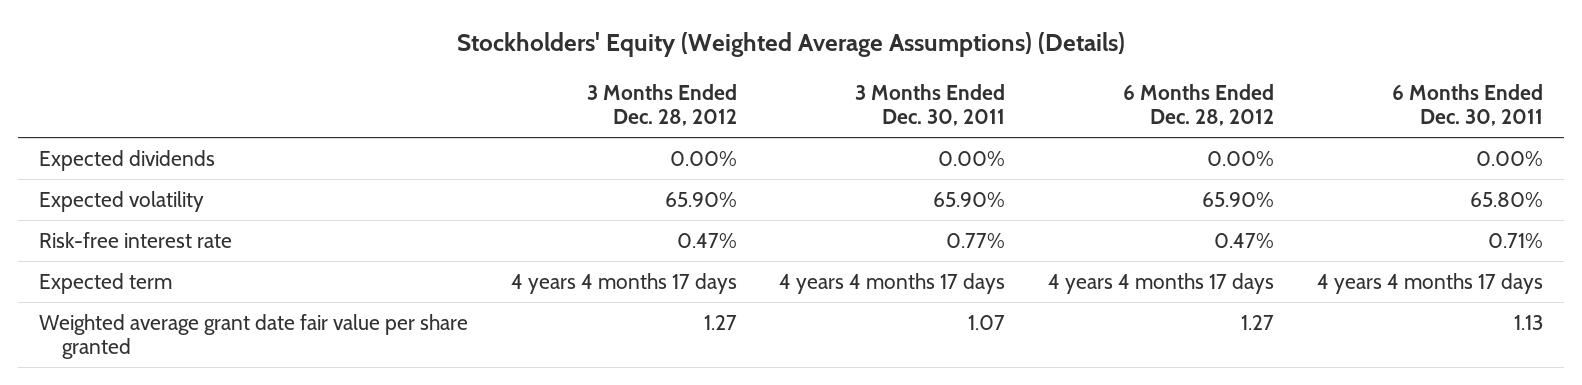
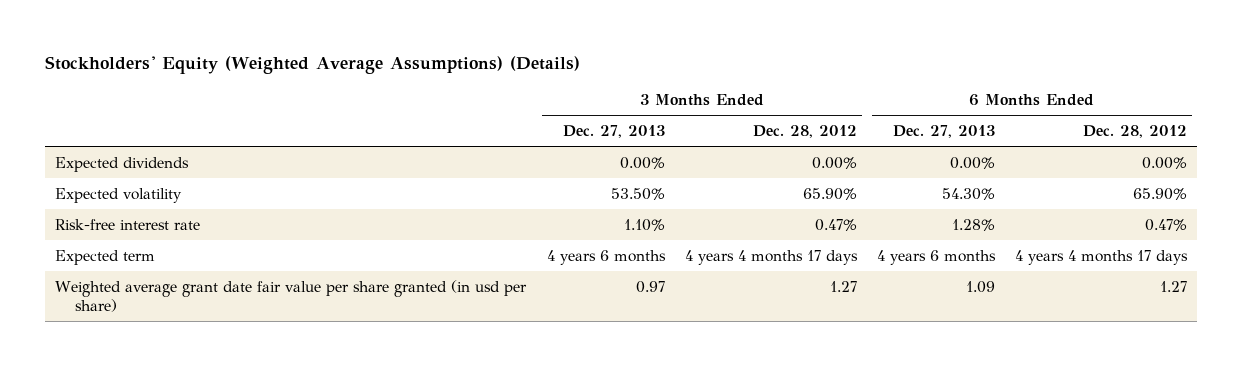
[855,83,1006,127] 3 Months Ended Dec. 30, 2011 -> none
[1391,83,1543,127] 6 Months Ended Dec. 30, 2011 -> none
none -> [562,125,665,139] Dec. 27, 2013
none -> [892,125,995,139] Dec. 27, 2013
[39,313,469,360] Weighted average grant date fair value per share granted -> [55,279,528,312] Weighted average grant date fair value per share granted (in usd per share)

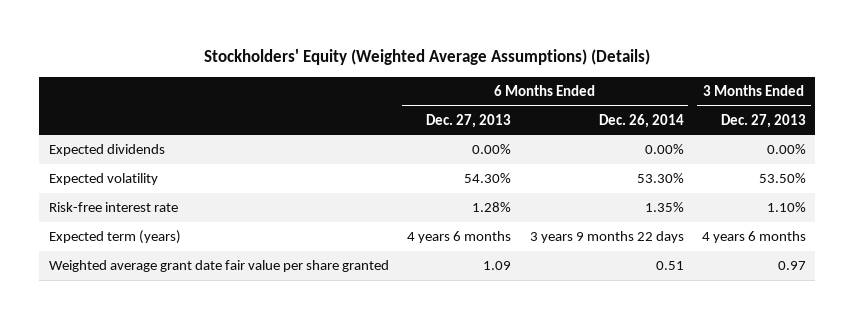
[752,125,857,139] Dec. 28, 2012 -> none
[1082,125,1187,139] Dec. 28, 2012 -> none
none -> [598,113,684,128] Dec. 26, 2014
[55,249,156,265] Expected term -> [48,230,181,245] Expected term (years)
[55,279,528,312] Weighted average grant date fair value per share granted (in usd per share) -> [48,260,389,273] Weighted average grant date fair value per share granted

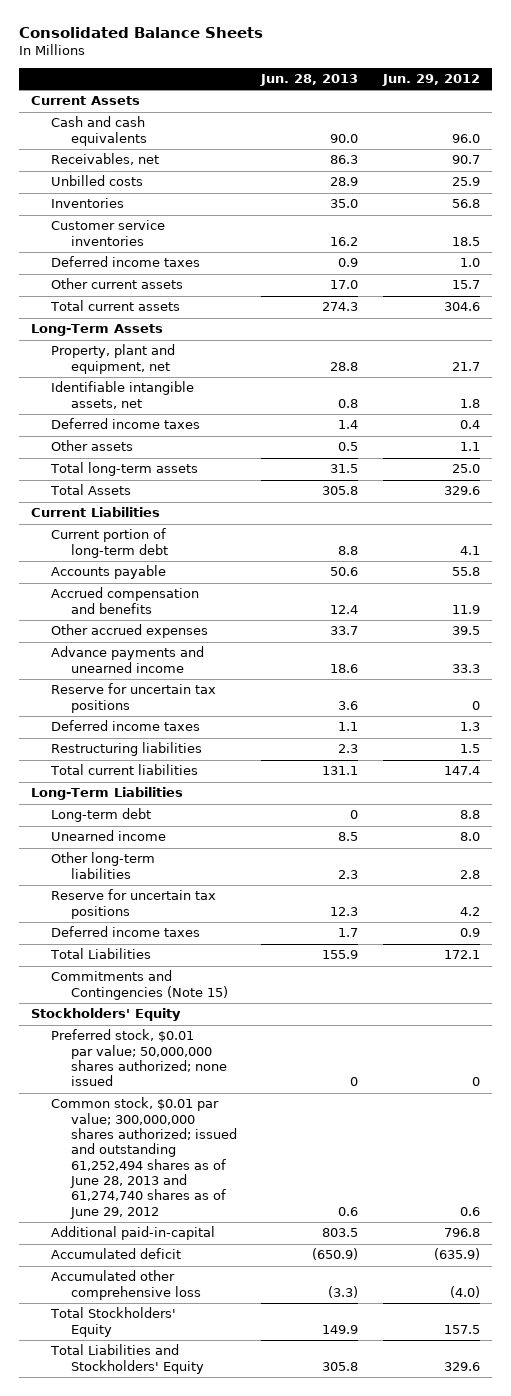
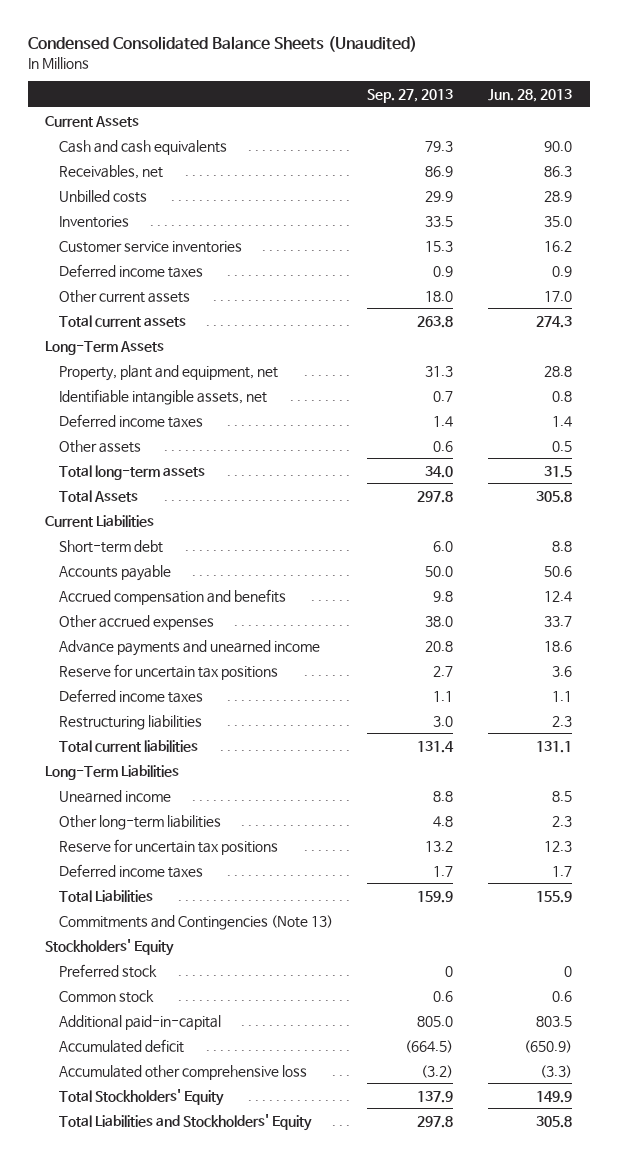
[18,27,263,39] Consolidated Balance Sheets -> [27,36,417,53] Condensed Consolidated Balance Sheets (Unaudited)
[381,74,480,87] Jun. 29, 2012 -> none
none -> [367,89,454,104] Sep. 27, 2013
[50,528,168,558] Current portion of long-term debt -> [58,539,163,553] Short-term debt
[50,808,151,823] Long-term debt -> none
[50,970,228,1000] Commitments and Contingencies (Note 15) -> [58,914,333,930] Commitments and Contingencies (Note 13)
[50,1029,227,1087] Preferred stock, $0.01 par value; 50,000,000 shares authorized; none issued -> [58,963,157,978] Preferred stock
[50,1097,237,1219] Common stock, $0.01 par value; 300,000,000 shares authorized; issued and outstanding 61,252,494 shares as of June 28, 2013 and 61,274,740 shares as of June 29, 2012 -> [58,989,154,1003] Common stock

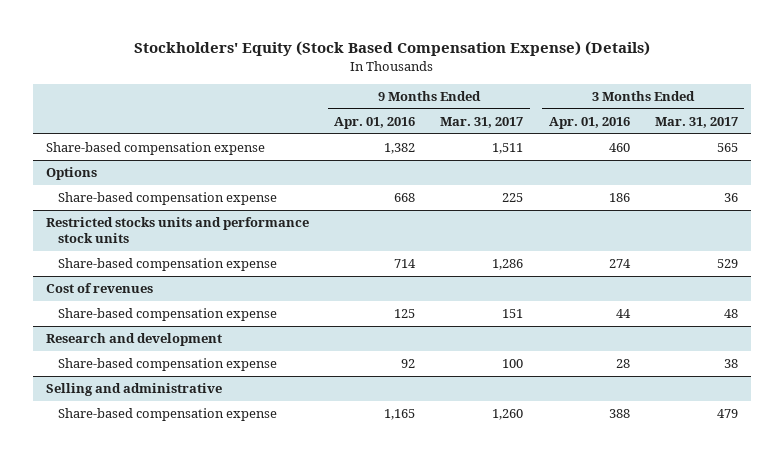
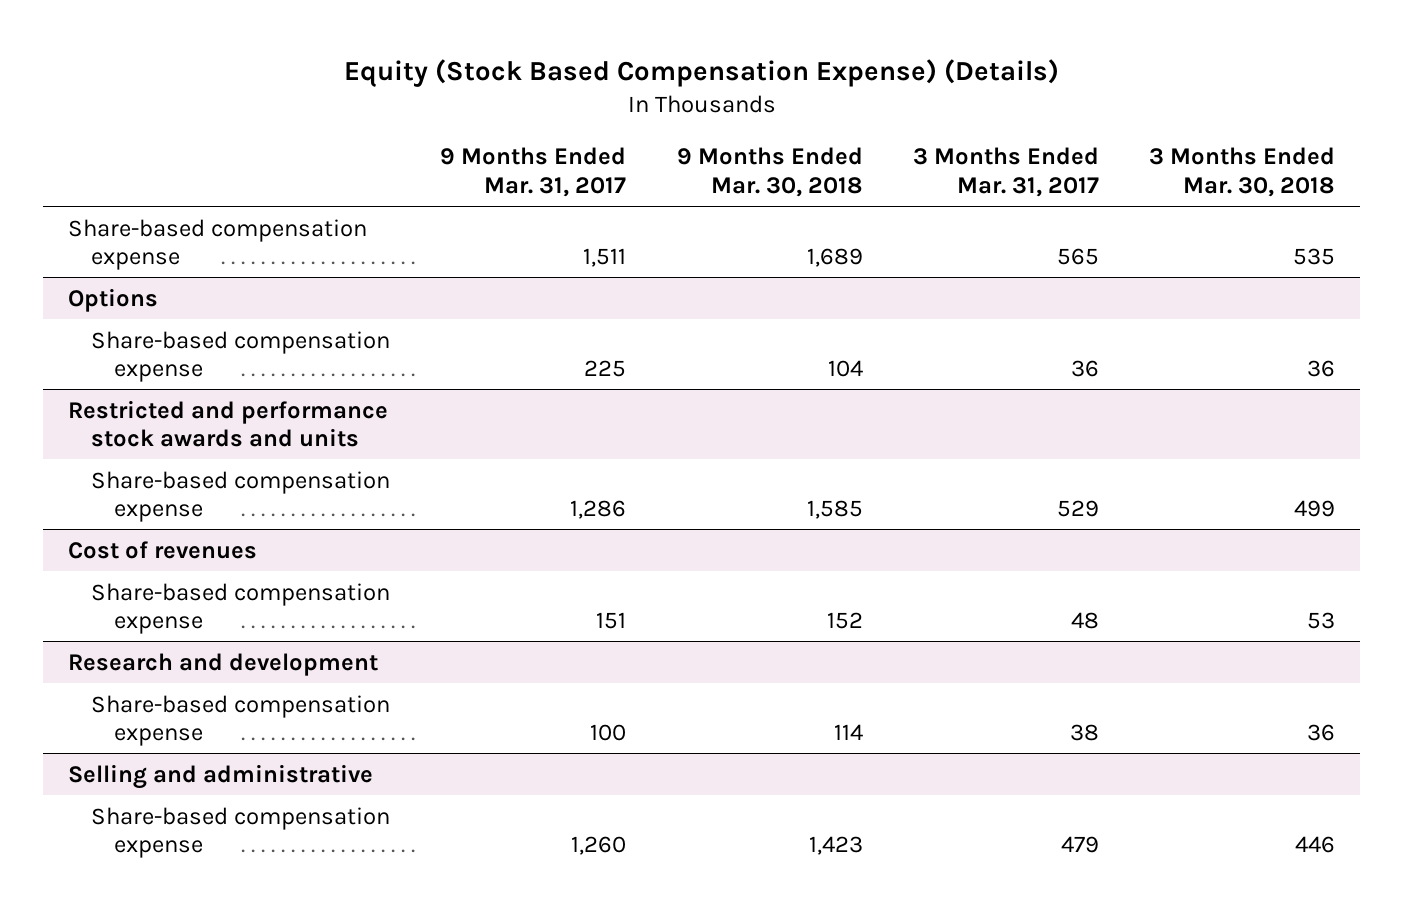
[133,41,650,57] Stockholders' Equity (Stock Based Compensation Expense) (Details) -> [343,59,1059,88] Equity (Stock Based Compensation Expense) (Details)
[334,117,416,130] Apr. 01, 2016 -> none
[548,117,630,130] Apr. 01, 2016 -> none
none -> [676,147,863,197] 9 Months Ended Mar. 30, 2018
none -> [1148,147,1335,197] 3 Months Ended Mar. 30, 2018
[45,217,309,244] Restricted stocks units and performance stock units -> [68,399,389,447] Restricted and performance stock awards and units

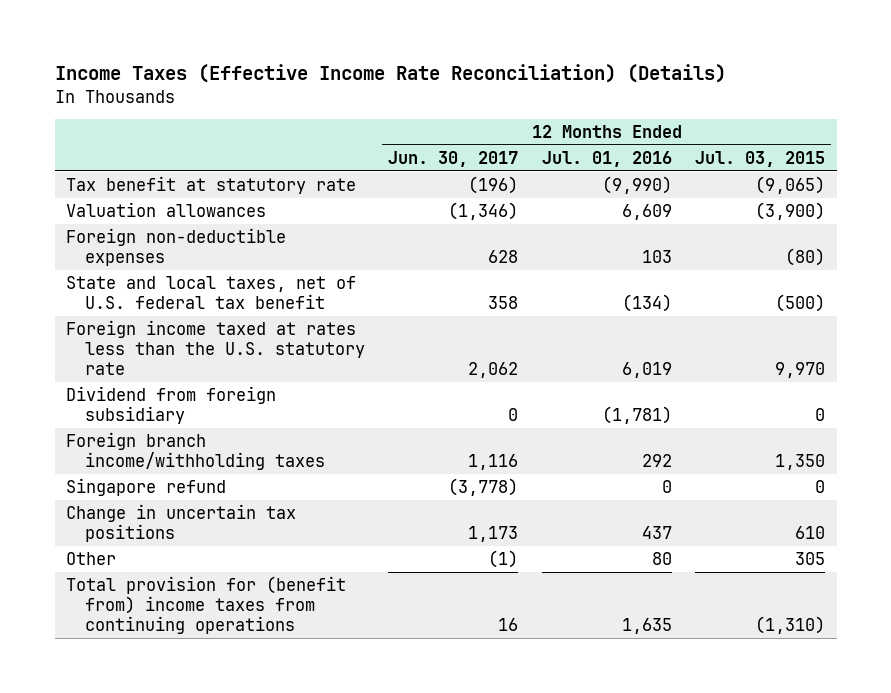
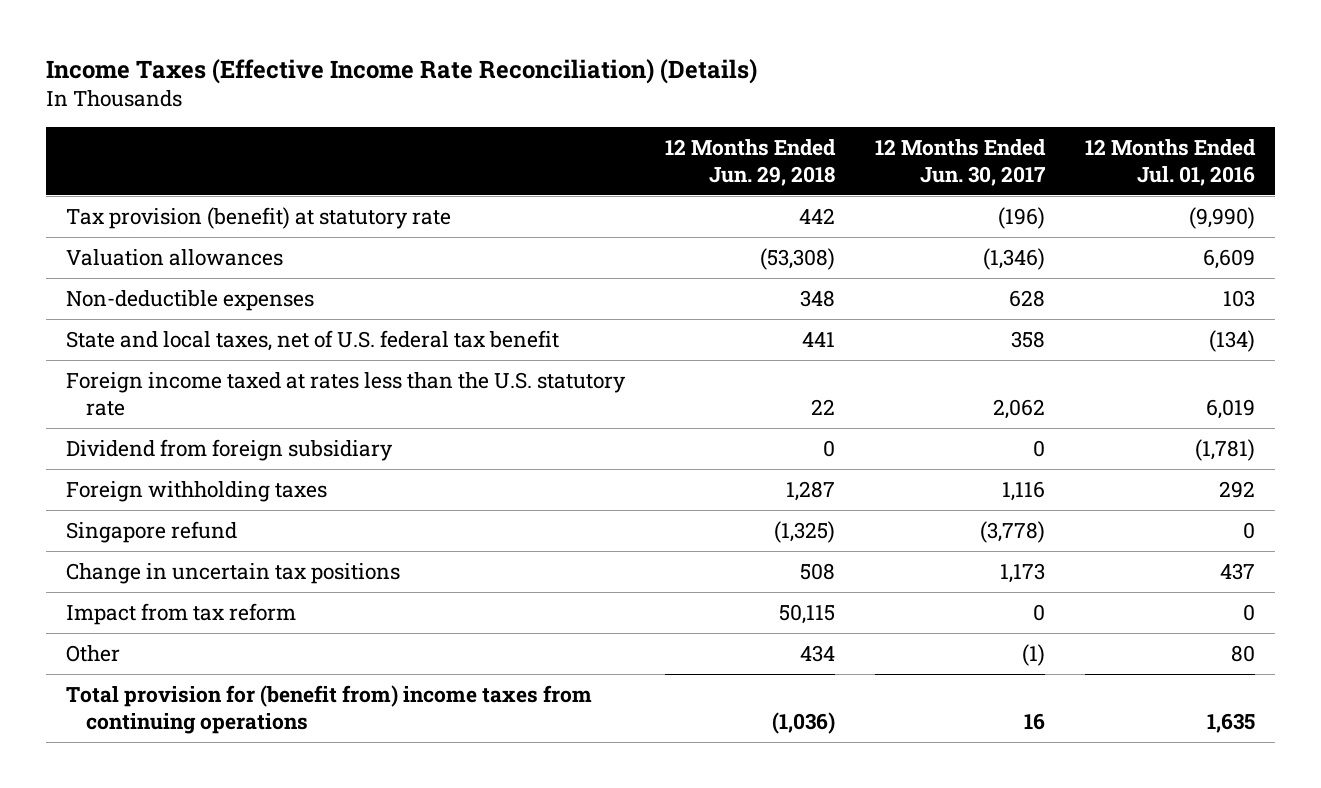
[694,150,825,167] Jul. 03, 2015 -> none
none -> [664,138,836,186] 12 Months Ended Jun. 29, 2018
[66,175,357,194] Tax benefit at statutory rate -> [65,207,451,230] Tax provision (benefit) at statutory rate
[66,227,287,267] Foreign non-deductible expenses -> [65,290,314,312] Non-deductible expenses
[66,431,325,471] Foreign branch income/withholding taxes -> [65,481,327,503] Foreign withholding taxes
none -> [65,603,296,626] Impact from tax reform

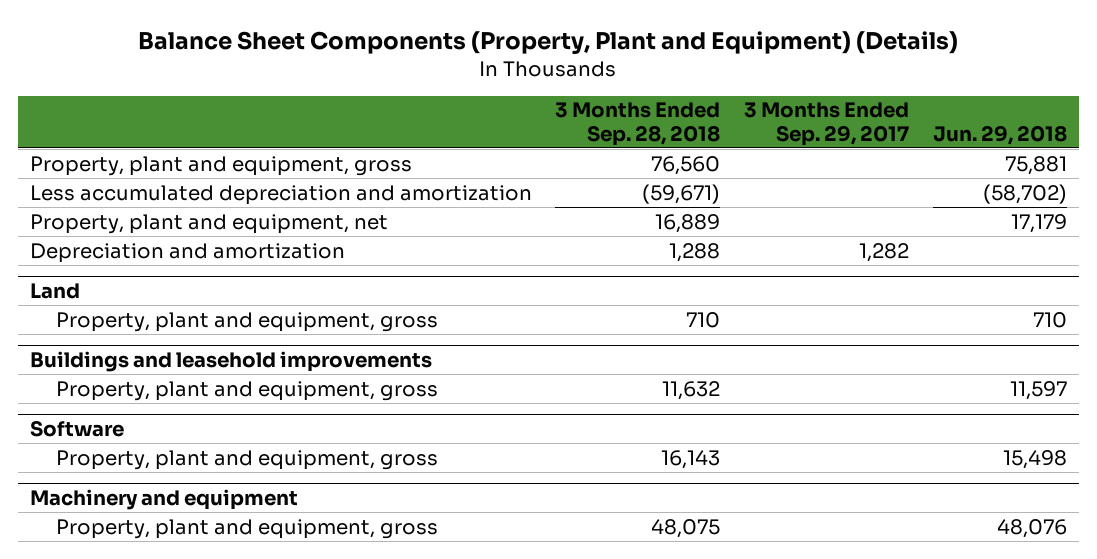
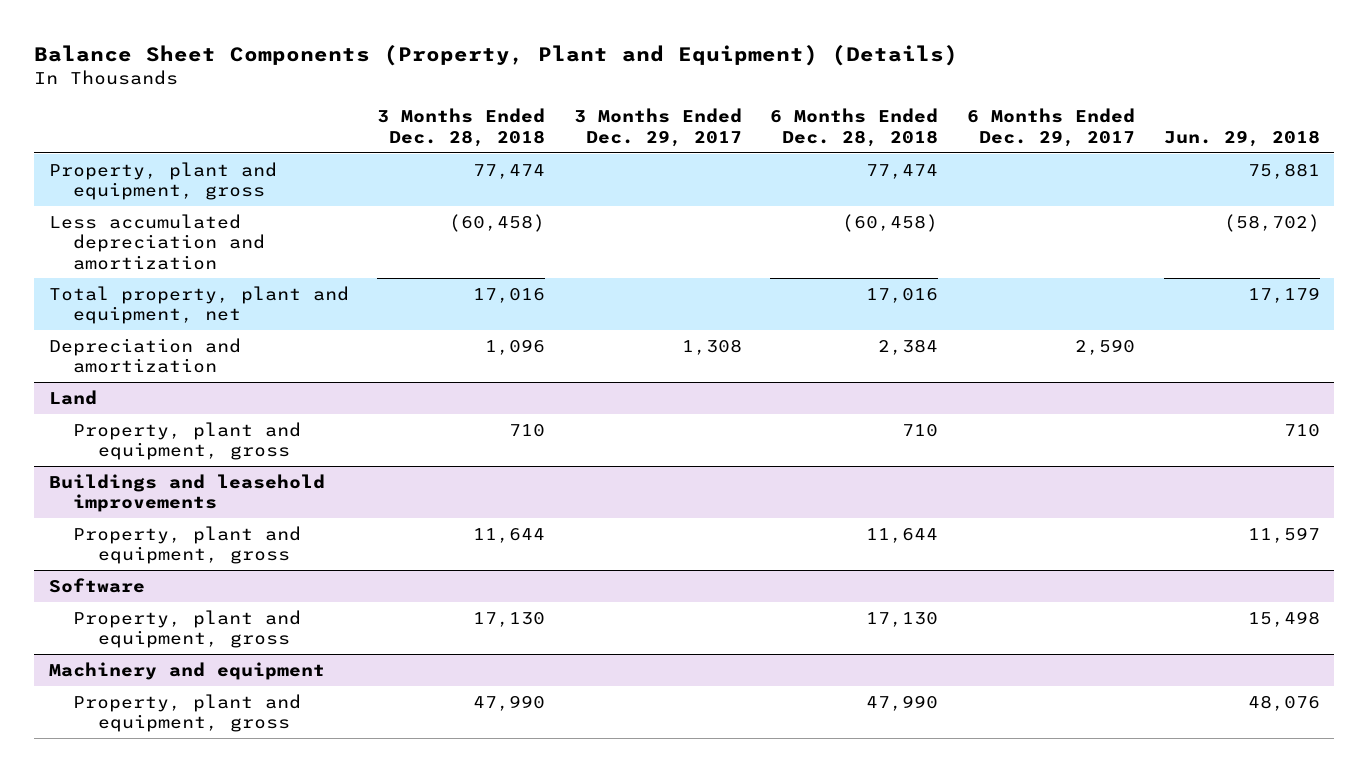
[555,102,721,146] 3 Months Ended Sep. 28, 2018 -> none
[744,102,910,146] 3 Months Ended Sep. 29, 2017 -> none
none -> [377,108,546,147] 3 Months Ended Dec. 28, 2018
none -> [573,108,742,147] 3 Months Ended Dec. 29, 2017
none -> [770,108,939,147] 6 Months Ended Dec. 28, 2018
none -> [967,108,1136,147] 6 Months Ended Dec. 29, 2017
[29,213,388,234] Property, plant and equipment, net -> [48,285,349,325] Total property, plant and equipment, net

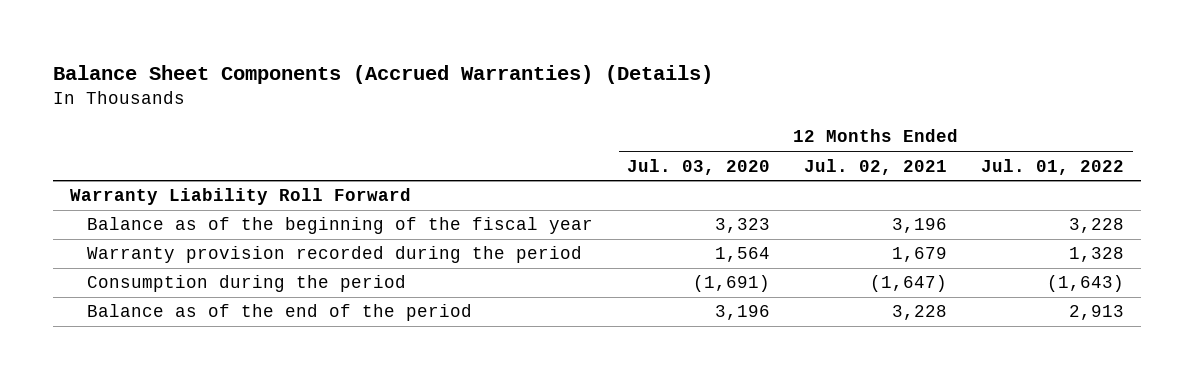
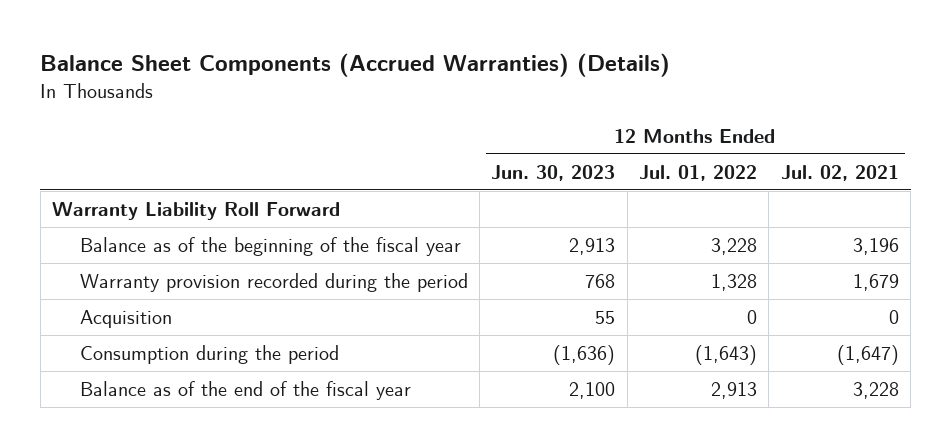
[627,158,771,175] Jul. 03, 2020 -> none
none -> [491,164,616,181] Jun. 30, 2023
none -> [79,310,172,329] Acquisition
[87,304,473,322] Balance as of the end of the period -> [79,381,411,401] Balance as of the end of the fiscal year

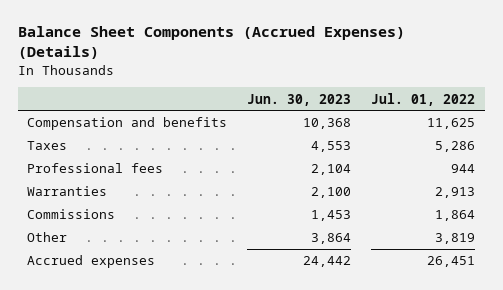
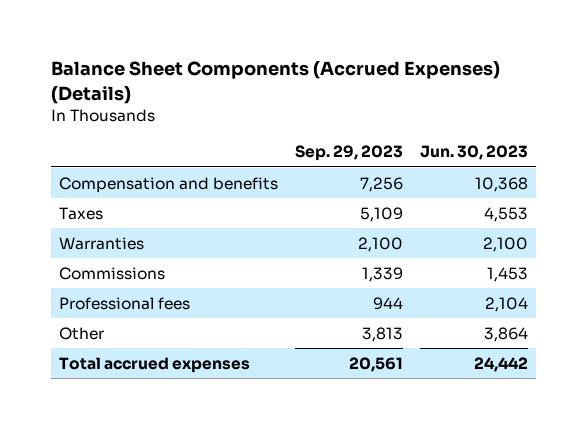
[371,92,476,106] Jul. 01, 2022 -> none
none -> [295,145,404,162] Sep. 29, 2023
[27,163,164,174] Professional fees -> [59,296,191,310] Professional fees
[27,255,156,269] Accrued expenses -> [59,356,251,373] Total accrued expenses

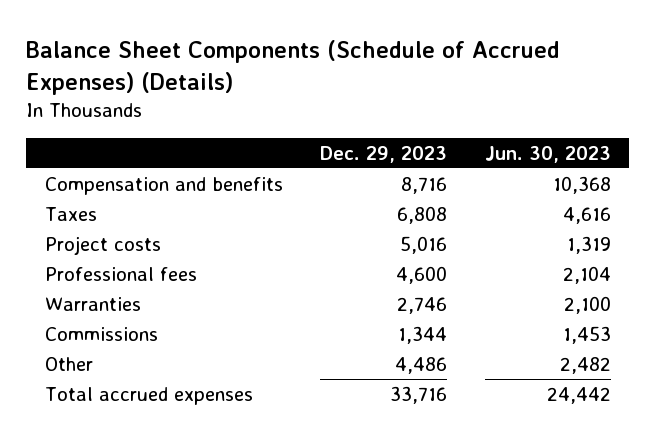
[50,61,500,104] Balance Sheet Components (Accrued Expenses) (Details) -> [26,40,561,95] Balance Sheet Components (Schedule of Accrued Expenses) (Details)
[295,145,404,162] Sep. 29, 2023 -> none
none -> [320,145,448,163] Dec. 29, 2023
[483,206,528,222] 4,553 -> [562,206,611,224] 4,616
none -> [44,235,161,255] Project costs
[59,296,191,310] Professional fees -> [44,266,197,281] Professional fees
[483,326,528,342] 3,864 -> [559,356,611,374] 2,482

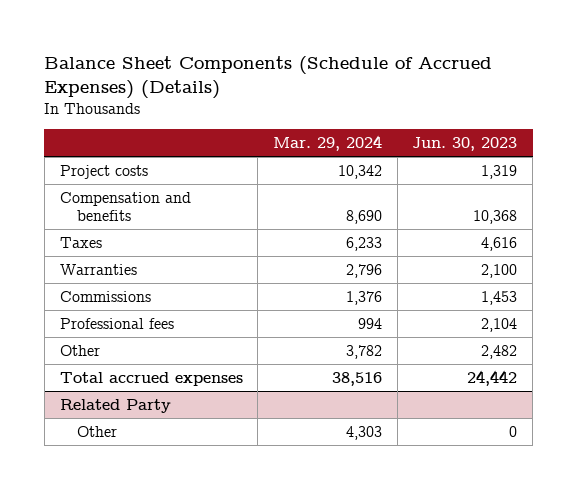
[320,145,448,163] Dec. 29, 2023 -> none
none -> [273,134,383,151] Mar. 29, 2024
[44,235,161,255] Project costs -> [59,164,148,179] Project costs
[44,266,197,281] Professional fees -> [59,317,174,329] Professional fees
none -> [59,398,171,413] Related Party
none -> [77,425,118,437] Other

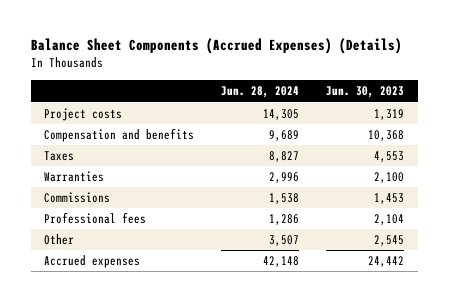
[44,55,493,99] Balance Sheet Components (Schedule of Accrued Expenses) (Details) -> [30,38,402,55] Balance Sheet Components (Accrued Expenses) (Details)
[273,134,383,151] Mar. 29, 2024 -> none
none -> [221,86,300,99] Jun. 28, 2024
[481,236,518,251] 4,616 -> [374,151,405,163] 4,553
[59,398,171,413] Related Party -> none
[77,425,118,437] Other -> none
[481,344,518,359] 2,482 -> [374,235,405,247] 2,545
[59,371,243,386] Total accrued expenses -> [44,255,141,269] Accrued expenses

